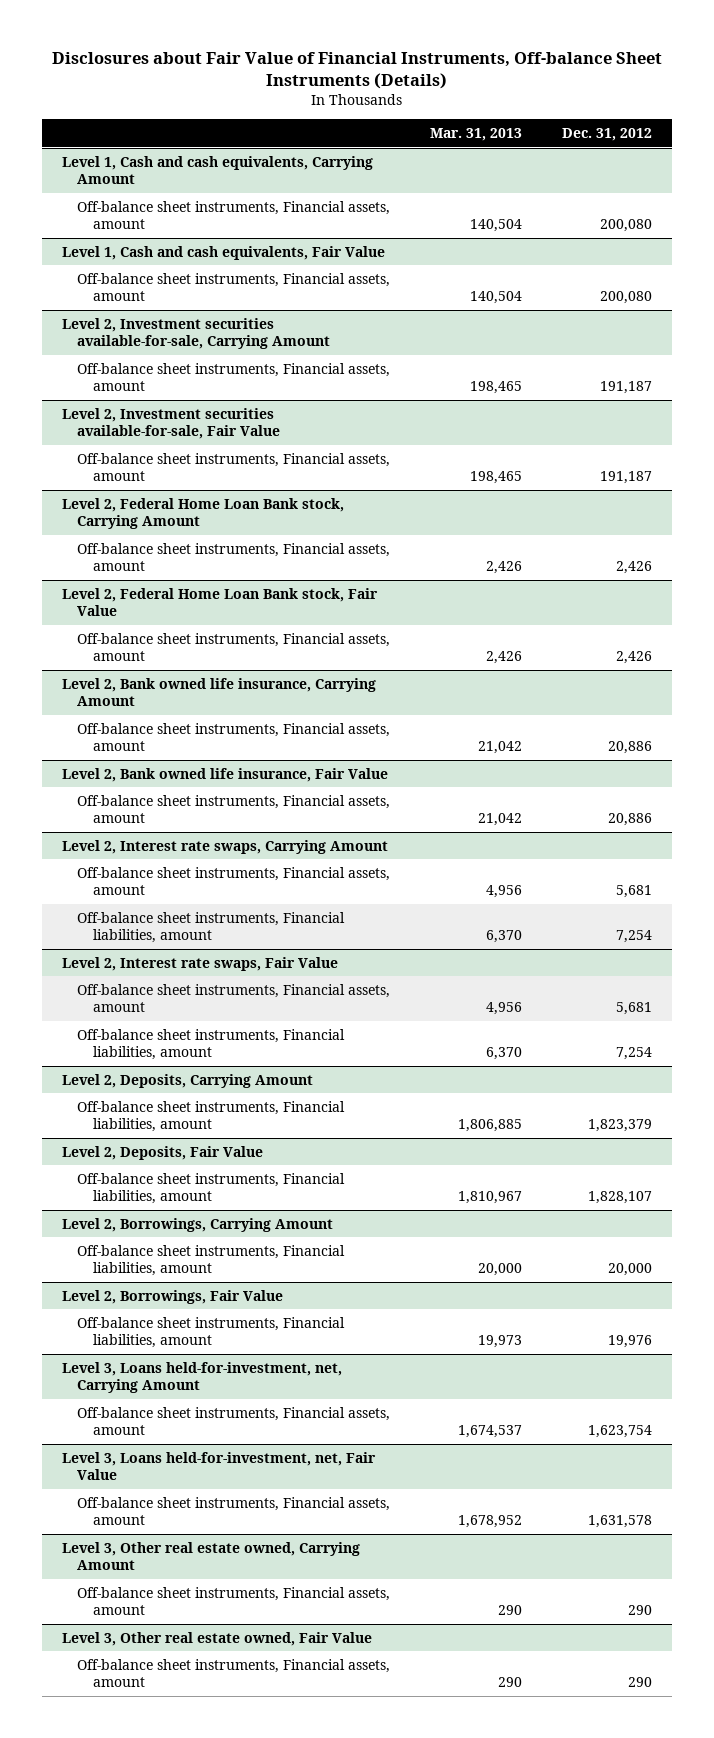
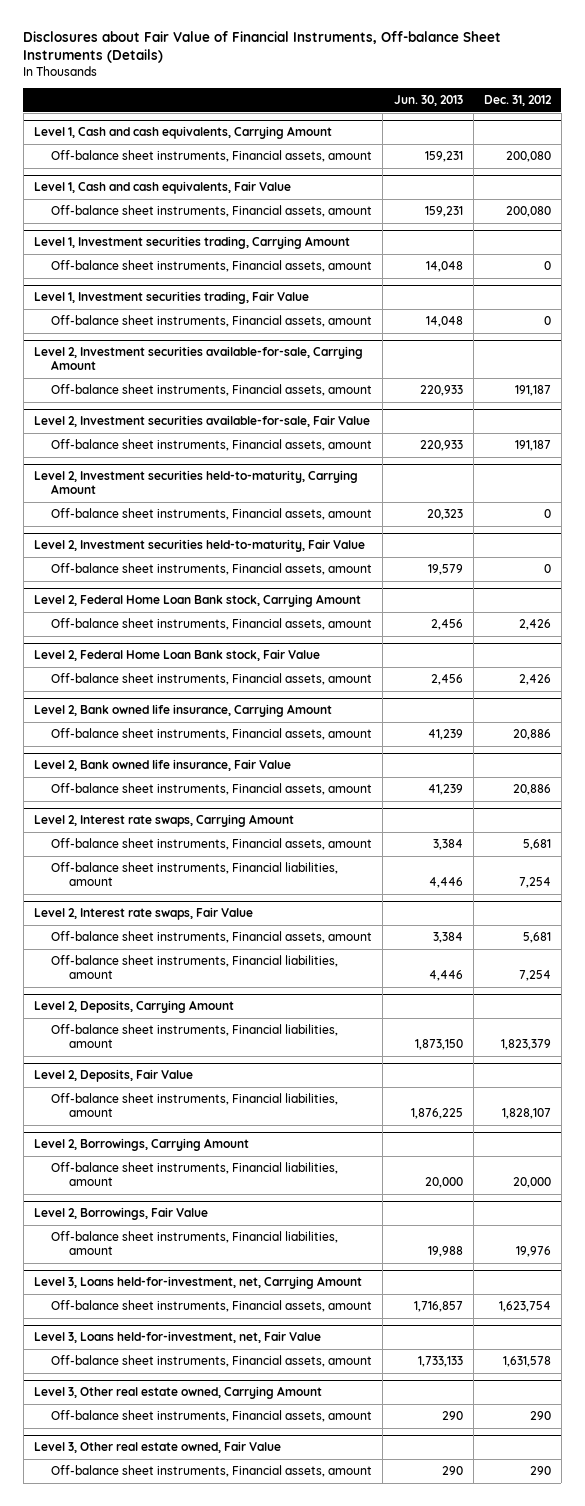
[430,127,523,141] Mar. 31, 2013 -> none
none -> [393,94,463,106] Jun. 30, 2013
none -> [33,236,350,250] Level 1, Investment securities trading, Carrying Amount
none -> [51,260,373,273] Off-balance sheet instruments, Financial assets, amount
none -> [33,291,309,305] Level 1, Investment securities trading, Fair Value
none -> [51,315,373,328] Off-balance sheet instruments, Financial assets, amount
none -> [33,470,358,495] Level 2, Investment securities held-to-maturity, Carrying Amount
none -> [51,508,373,521] Off-balance sheet instruments, Financial assets, amount
none -> [33,539,365,553] Level 2, Investment securities held-to-maturity, Fair Value
none -> [51,563,373,576] Off-balance sheet instruments, Financial assets, amount

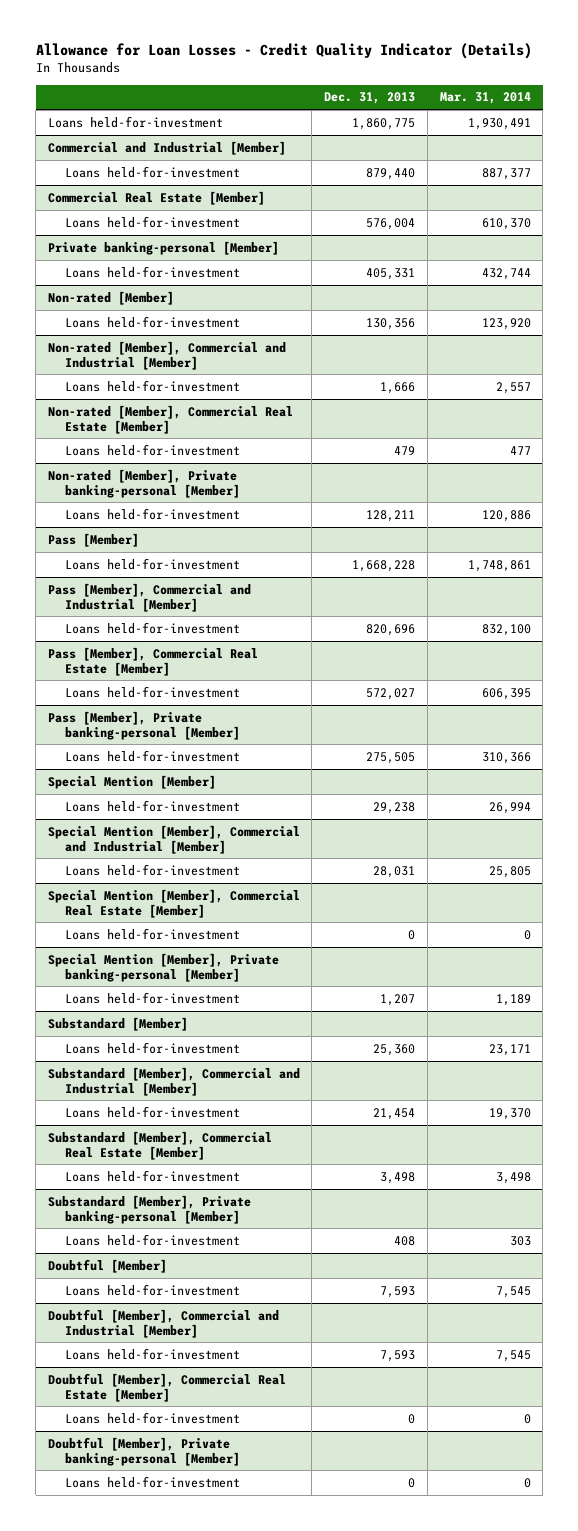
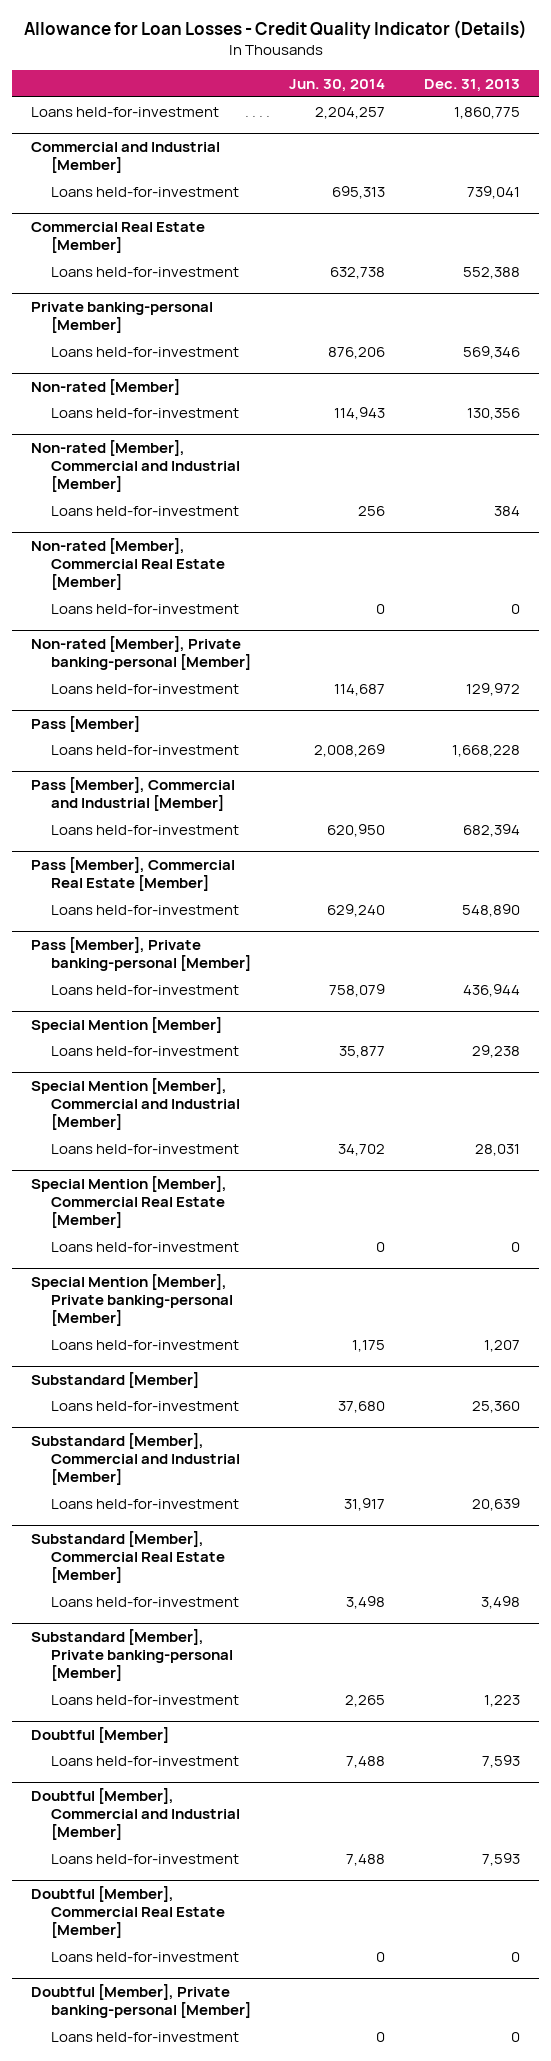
[439,92,531,105] Mar. 31, 2014 -> none
none -> [289,78,386,92] Jun. 30, 2014
[366,167,416,180] 879,440 -> [466,185,520,199] 739,041
[366,217,416,230] 576,004 -> [462,266,520,279] 552,388
[366,267,416,280] 405,331 -> [462,345,520,359] 569,346
[380,381,416,394] 1,666 -> [493,505,520,516] 384
[394,445,416,455] 479 -> [510,603,520,614] 0
[366,509,416,522] 128,211 -> [465,682,520,696] 129,972
[366,623,416,636] 820,696 -> [462,823,520,837] 682,394
[366,687,416,700] 572,027 -> [461,903,520,917] 548,890
[366,751,416,764] 275,505 -> [462,983,520,997] 436,944
[373,1107,416,1120] 21,454 -> [471,1497,520,1511] 20,639
[394,1235,416,1246] 408 -> [483,1694,520,1707] 1,223

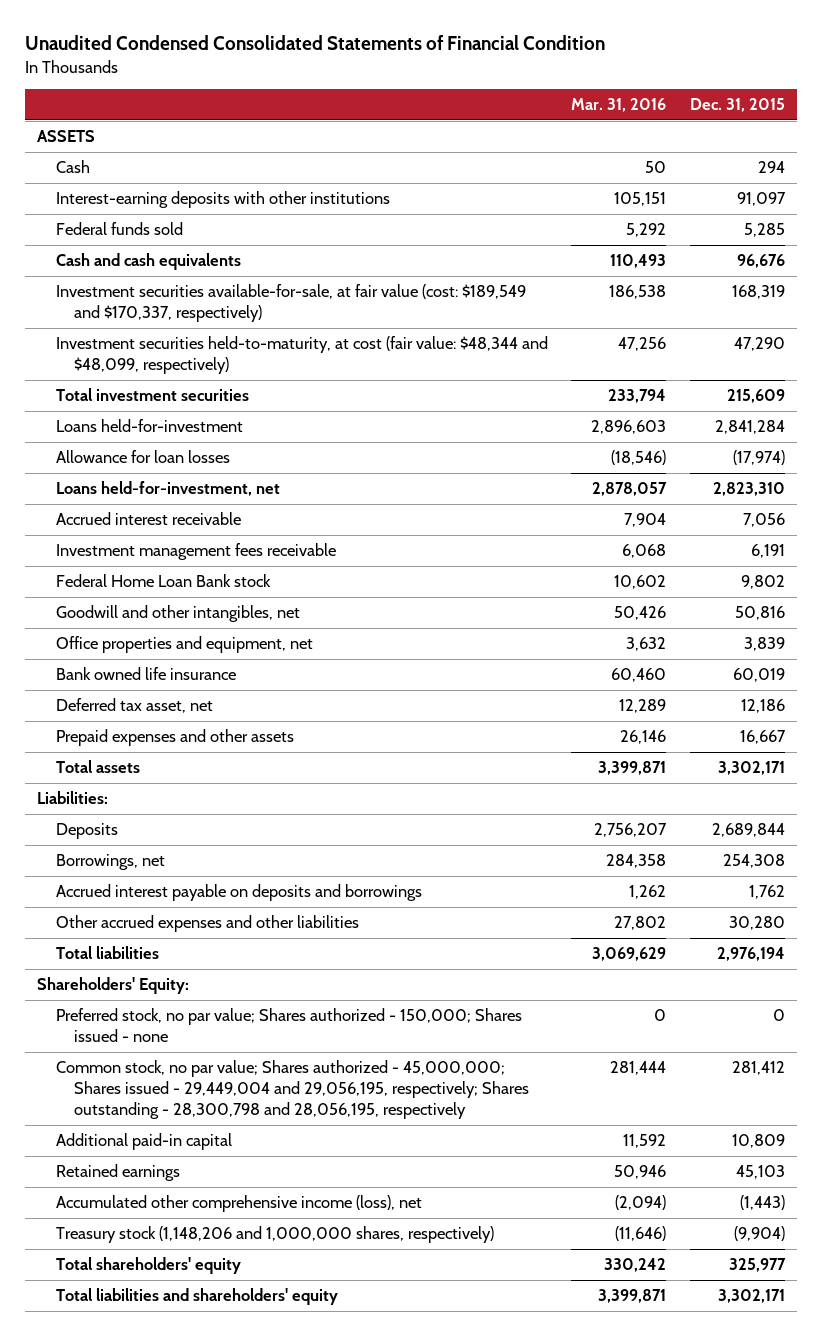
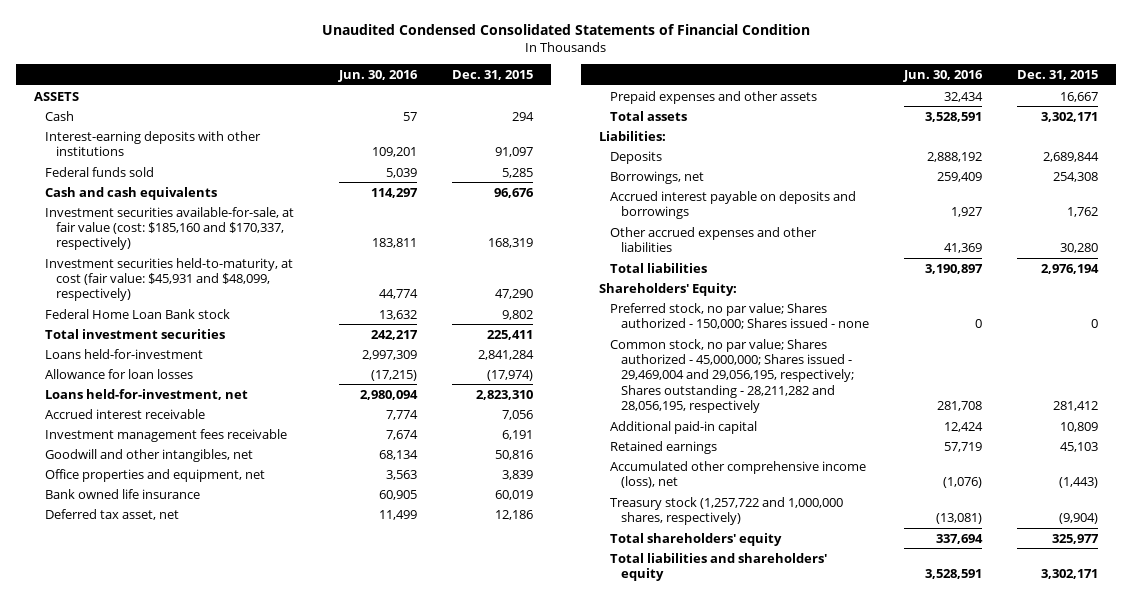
[571,98,667,113] Mar. 31, 2016 -> none
none -> [337,69,418,82] Jun. 30, 2016
[55,284,526,323] Investment securities available-for-sale, at fair value (cost: $189,549 and $170,337, respectively) -> [44,206,294,251] Investment securities available-for-sale, at fair value (cost: $185,160 and $170,337, respectively)
[55,336,548,375] Investment securities held-to-maturity, at cost (fair value: $48,344 and $48,099, respectively) -> [44,257,293,302] Investment securities held-to-maturity, at cost (fair value: $45,931 and $48,099, respectively)
[55,574,271,588] Federal Home Loan Bank stock -> [44,308,230,319] Federal Home Loan Bank stock
[727,389,786,404] 215,609 -> [487,329,534,340] 225,411
[55,1060,530,1119] Common stock, no par value; Shares authorized - 45,000,000; Shares issued - 29,449,004 and 29,056,195, respectively; Shares outstanding - 28,300,798 and 28,056,195, respectively -> [609,338,854,414] Common stock, no par value; Shares authorized - 45,000,000; Shares issued - 29,469,004 and 29,056,195, respectively; Shares outstanding - 28,211,282 and 28,056,195, respectively
[55,1226,494,1244] Treasury stock (1,148,206 and 1,000,000 shares, respectively) -> [609,496,843,526] Treasury stock (1,257,722 and 1,000,000 shares, respectively)

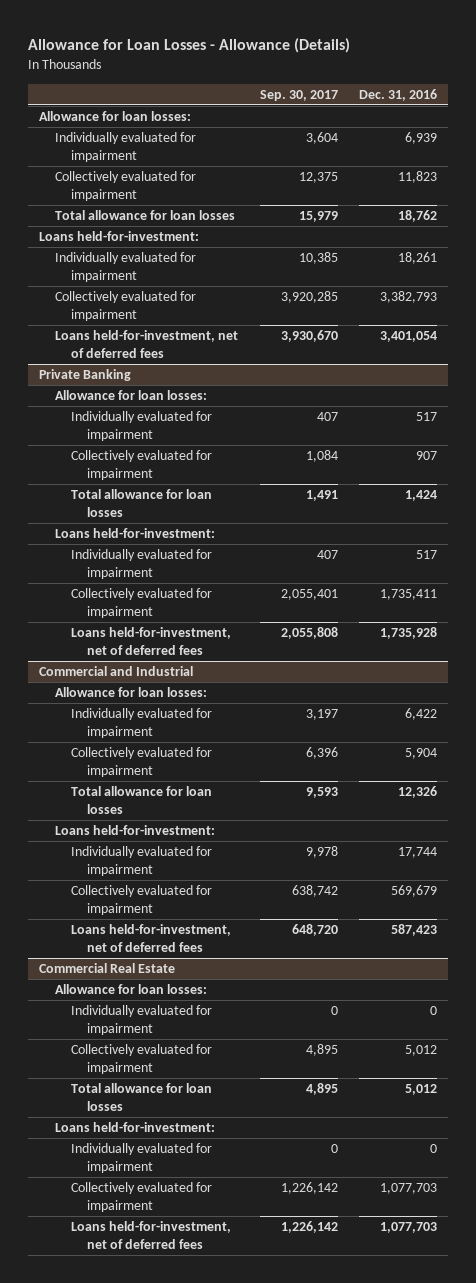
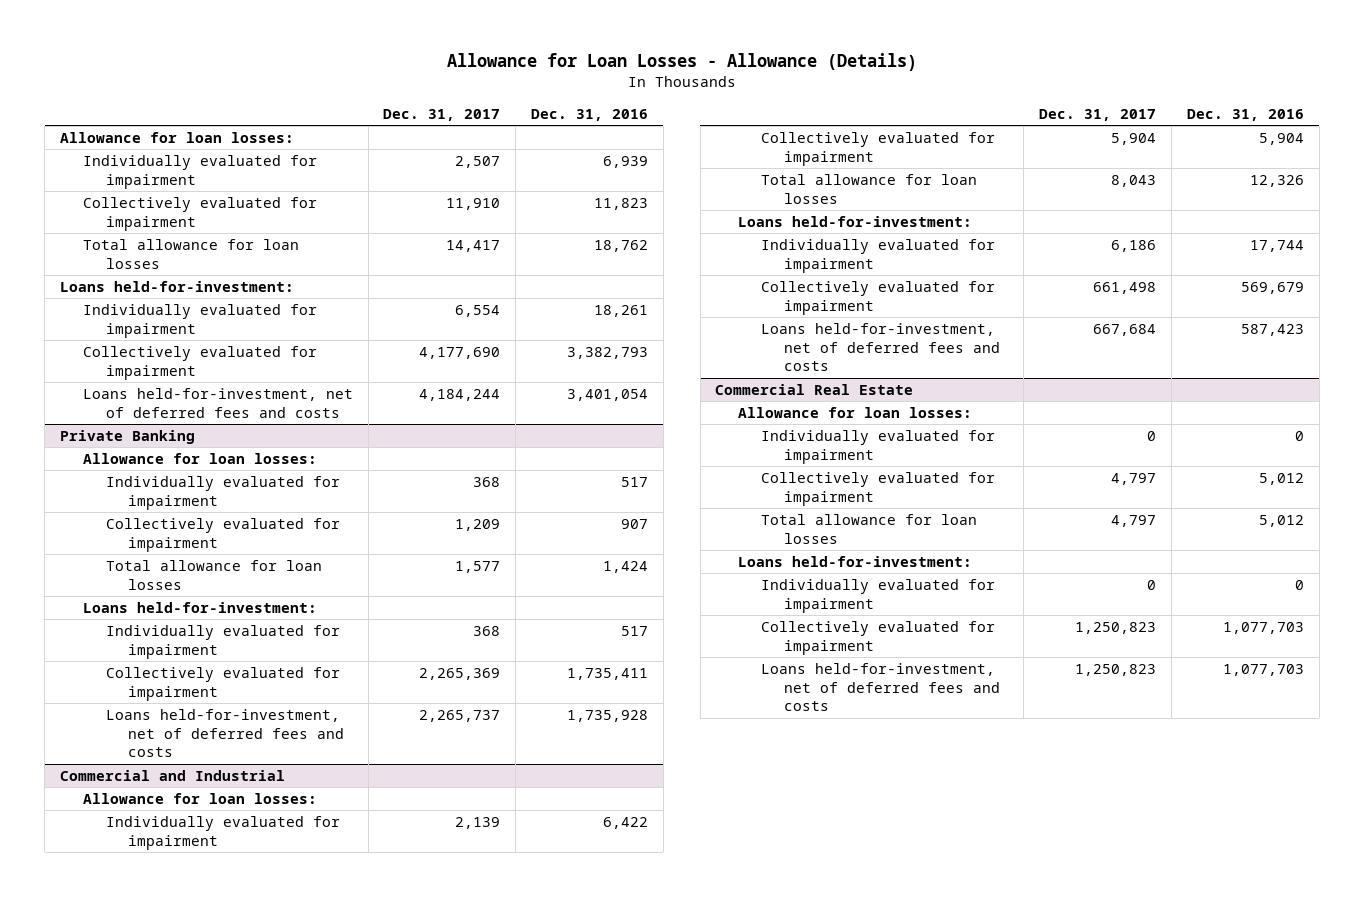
[259,89,338,101] Sep. 30, 2017 -> none
none -> [383,108,501,121] Dec. 31, 2017
[55,330,239,358] Loans held-for-investment, net of deferred fees -> [82,387,353,418] Loans held-for-investment, net of deferred fees and costs
[70,627,231,655] Loans held-for-investment, net of deferred fees -> [105,708,345,758] Loans held-for-investment, net of deferred fees and costs
[70,924,231,952] Loans held-for-investment, net of deferred fees -> [761,322,1001,372] Loans held-for-investment, net of deferred fees and costs
[70,1221,231,1249] Loans held-for-investment, net of deferred fees -> [761,662,1001,712] Loans held-for-investment, net of deferred fees and costs

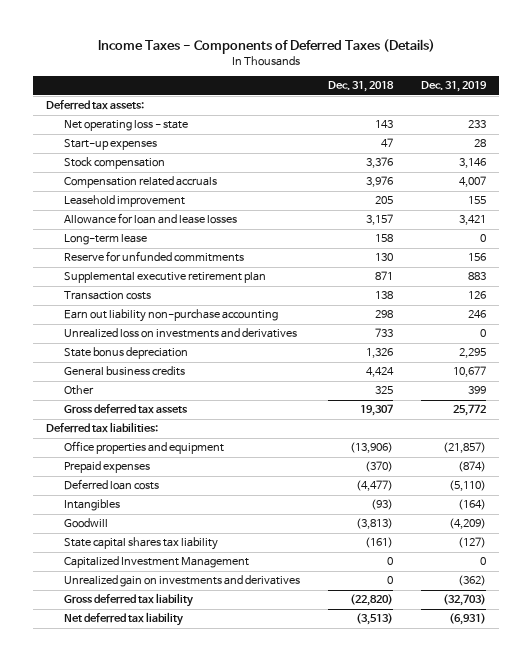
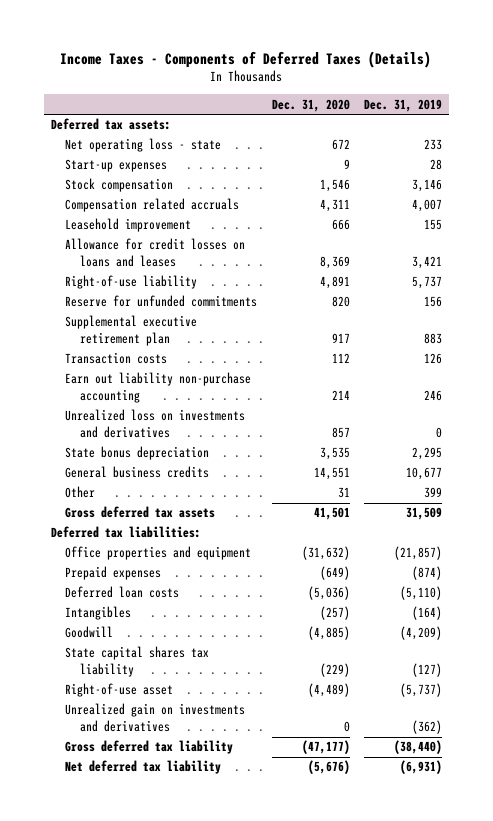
[327,81,394,93] Dec. 31, 2018 -> none
none -> [271,98,350,112] Dec. 31, 2020
[63,234,147,246] Long-term lease -> none
[63,213,237,225] Allowance for loan and lease losses -> [65,238,246,268] Allowance for credit losses on loans and leases
none -> [65,275,198,290] Right-of-use liability
[452,404,486,417] 25,772 -> [405,507,442,521] 31,509
[63,556,249,569] Capitalized Investment Management -> none
none -> [65,683,174,698] Right-of-use asset
[442,594,486,607] (32,703) -> [393,740,442,755] (38,440)

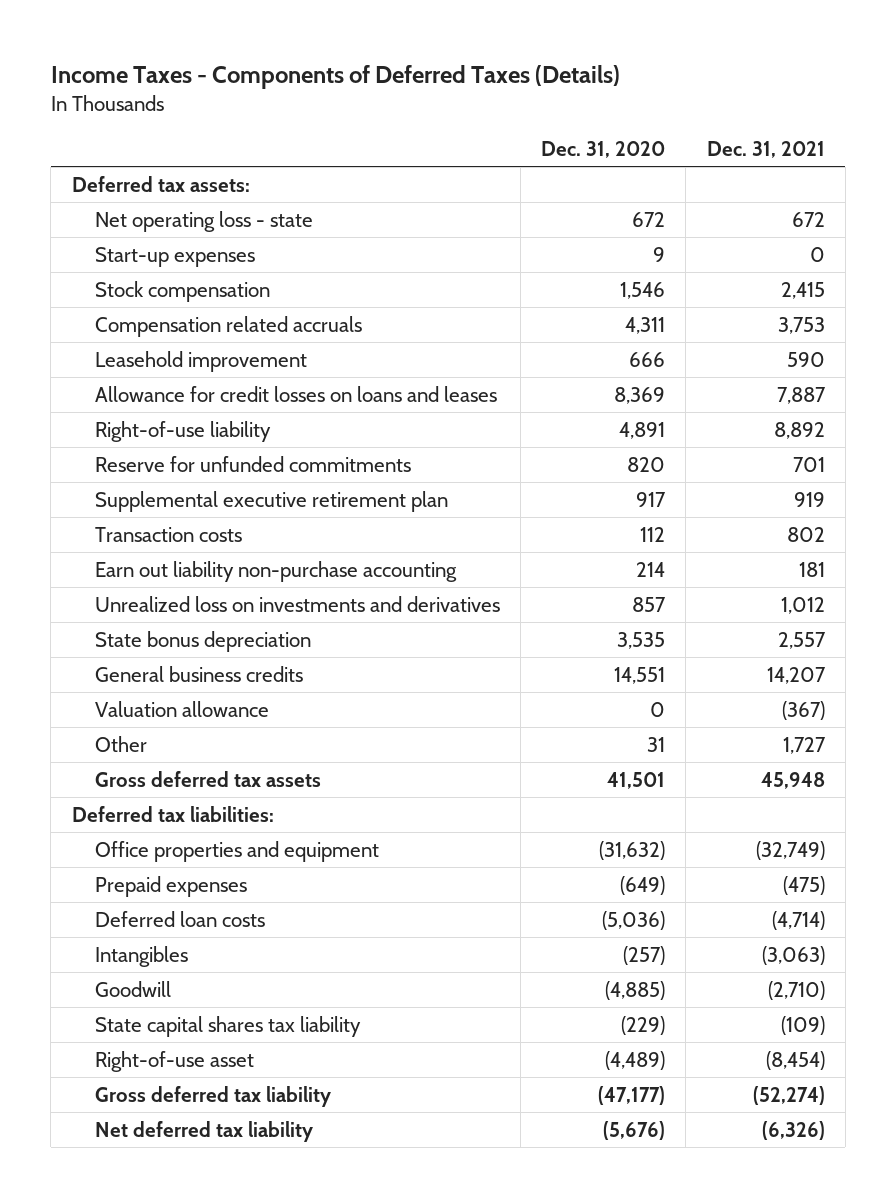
[363,98,442,112] Dec. 31, 2019 -> none
none -> [706,141,825,159] Dec. 31, 2021
none -> [94,700,269,717] Valuation allowance
[65,703,246,733] Unrealized gain on investments and derivatives -> none

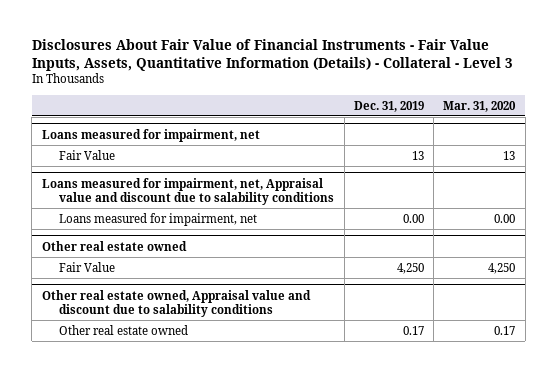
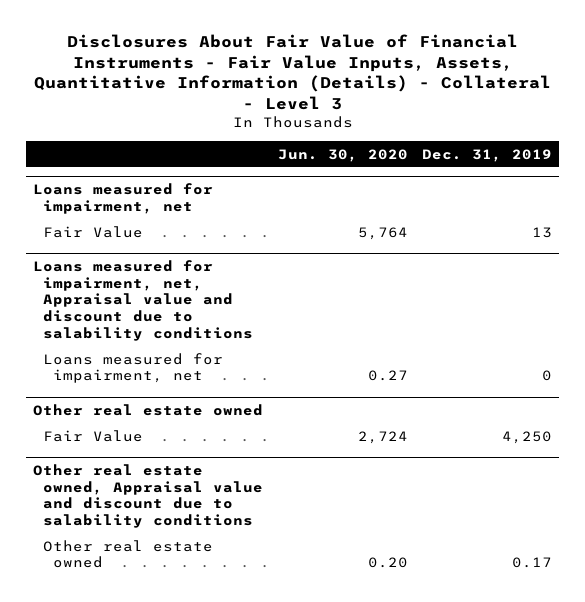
[443,100,517,112] Mar. 31, 2020 -> none
none -> [277,148,408,162] Jun. 30, 2020
[402,213,424,223] 0.00 -> [541,370,552,382] 0

